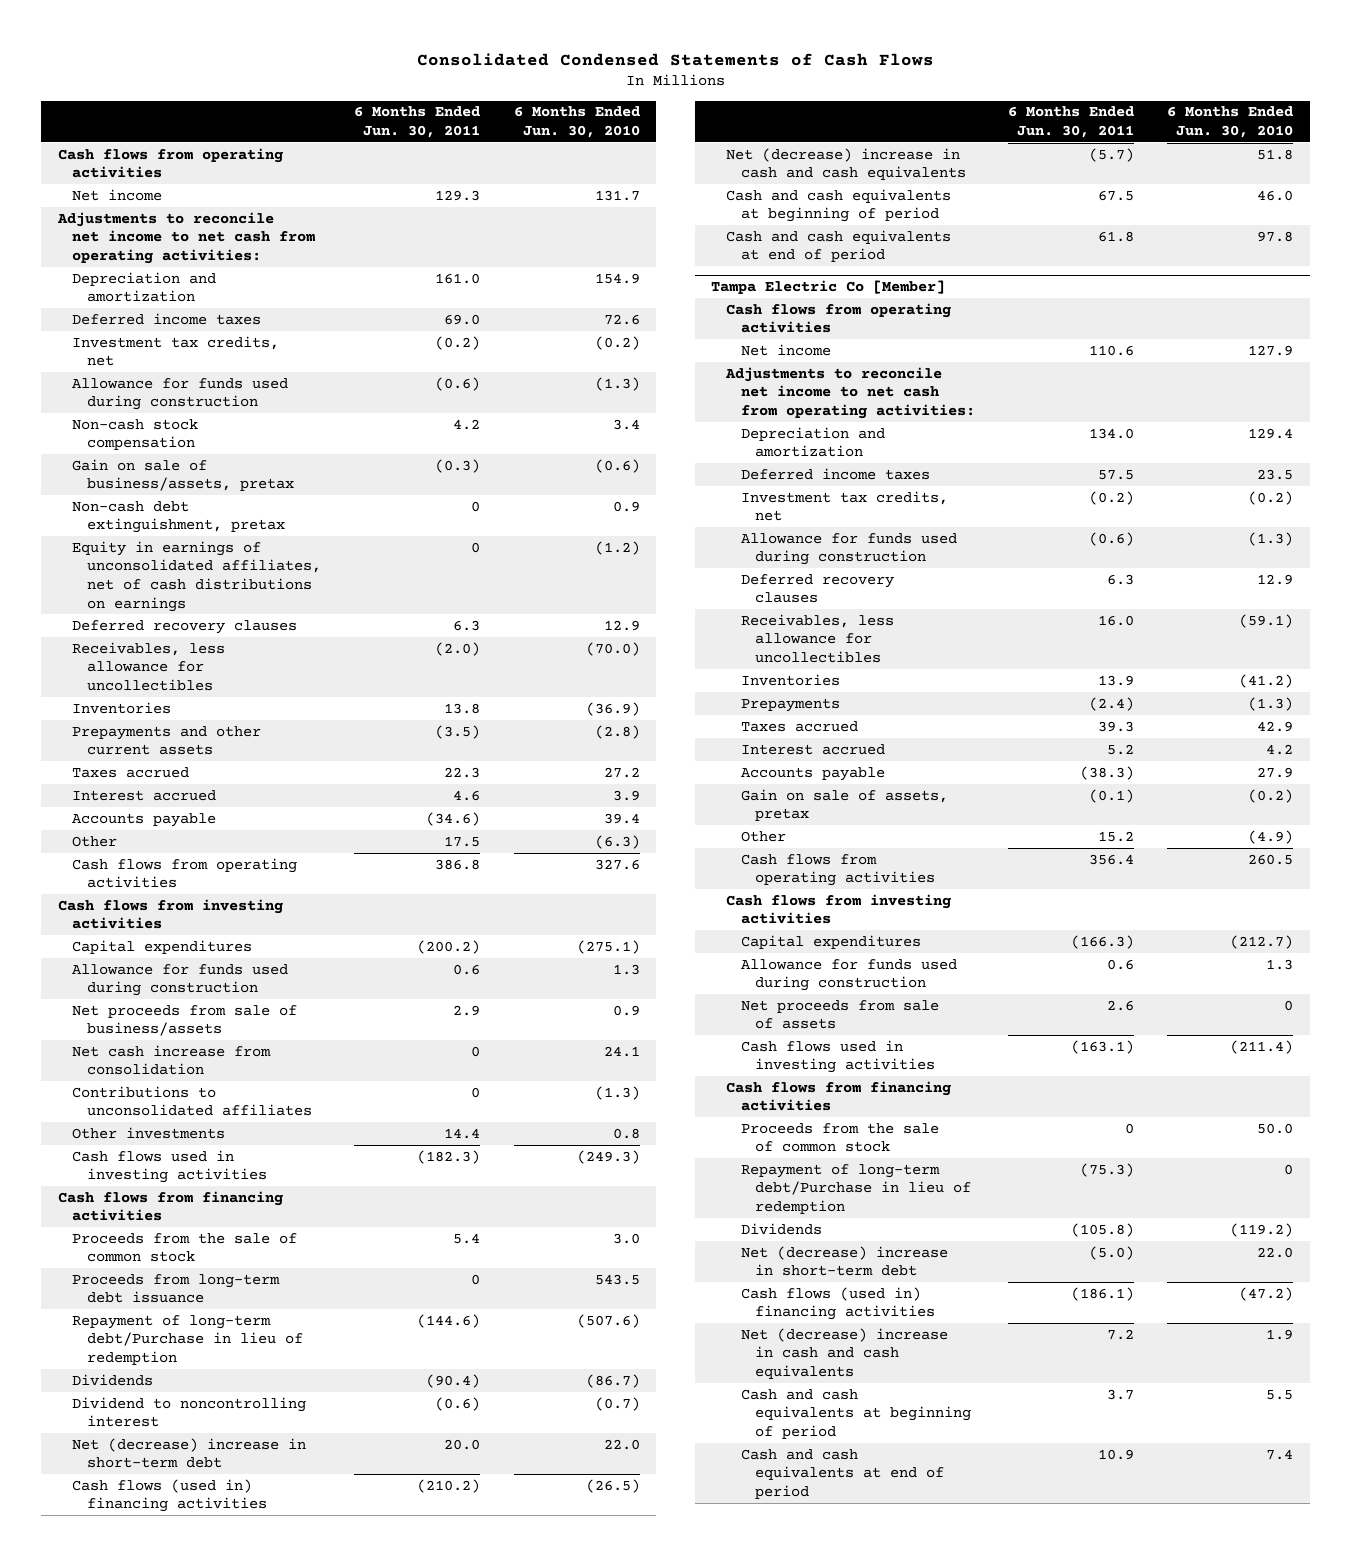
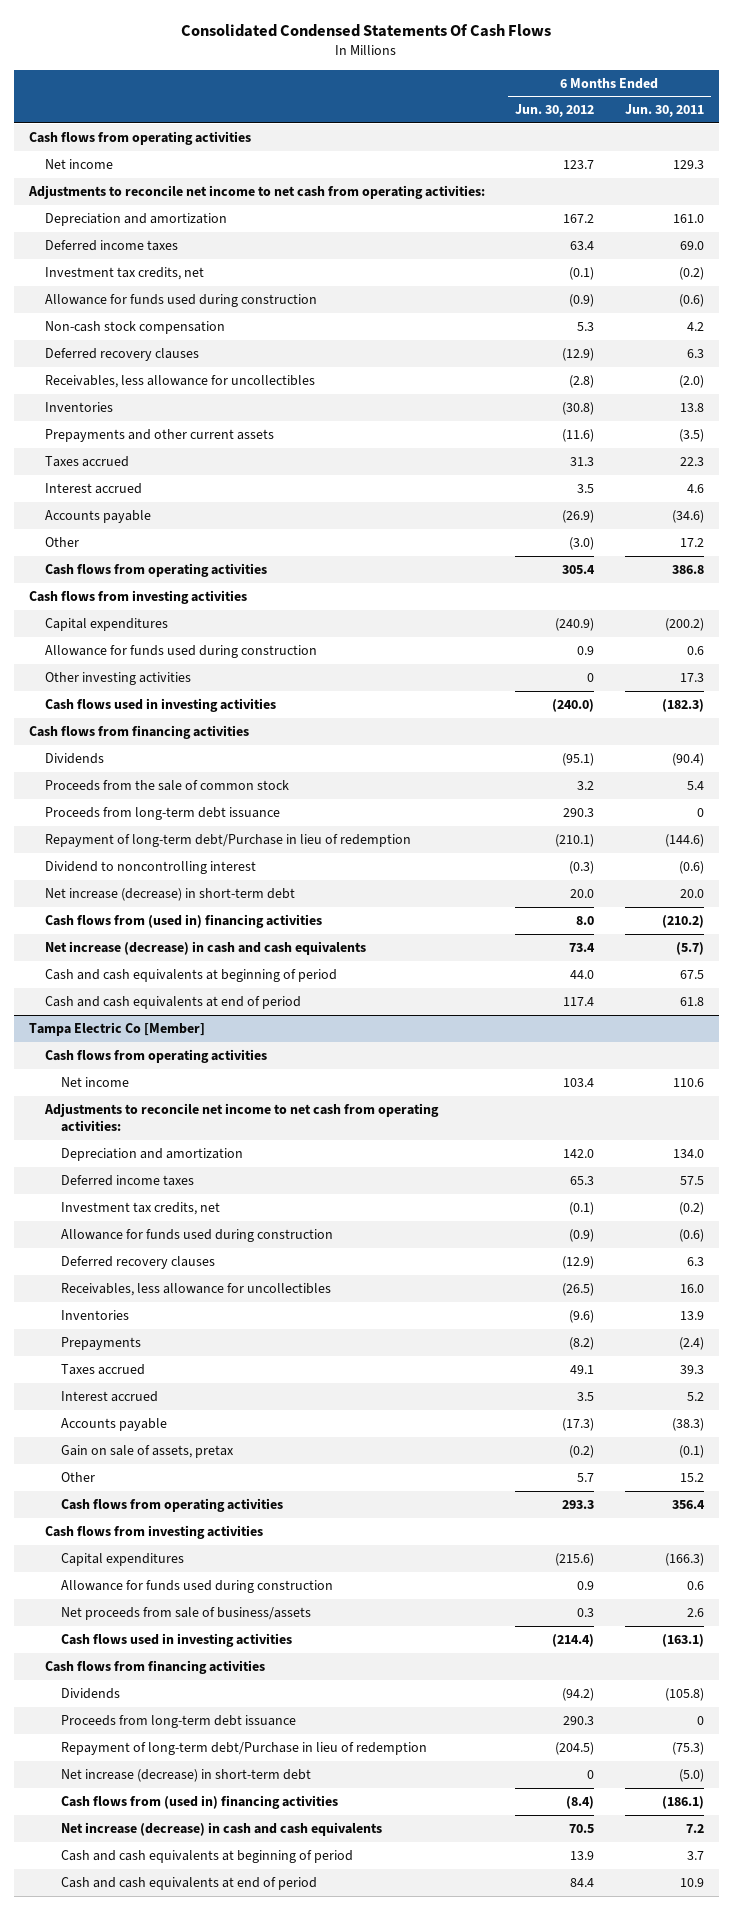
[416,52,934,66] Consolidated Condensed Statements of Cash Flows -> [181,24,552,38] Consolidated Condensed Statements Of Cash Flows
[513,106,640,139] 6 Months Ended Jun. 30, 2010 -> none
none -> [515,104,595,118] Jun. 30, 2012
[72,458,295,492] Gain on sale of business/assets, pretax -> none
[72,500,286,534] Non-cash debt extinguishment, pretax -> none
[72,540,322,612] Equity in earnings of unconsolidated affiliates, net of cash distributions on earnings -> none
[444,835,481,847] 17.5 -> [679,538,704,548] 17.2
[72,1004,298,1037] Net proceeds from sale of business/assets -> none
[72,1044,272,1076] Net cash increase from consolidation -> none
[72,1085,313,1117] Contributions to unconsolidated affiliates -> none
[72,1126,226,1139] Other investments -> [44,672,191,686] Other investing activities
[444,1127,481,1139] 14.4 -> [679,673,704,683] 17.3
[72,1373,154,1386] Dividends -> [44,753,104,765] Dividends
[72,1437,307,1469] Net (decrease) increase in short-term debt -> [44,888,295,902] Net increase (decrease) in short-term debt
[72,1478,268,1513] Cash flows (used in) financing activities -> [44,914,322,929] Cash flows from (used in) financing activities
[725,147,966,181] Net (decrease) increase in cash and cash equivalents -> [44,941,366,956] Net increase (decrease) in cash and cash equivalents
[740,999,939,1030] Net proceeds from sale of assets -> [60,1607,311,1621] Net proceeds from sale of business/assets
[740,1122,939,1153] Proceeds from the sale of common stock -> none
none -> [60,1715,296,1729] Proceeds from long-term debt issuance
[740,1163,972,1214] Repayment of long-term debt/Purchase in lieu of redemption -> [60,1742,427,1756] Repayment of long-term debt/Purchase in lieu of redemption
[740,1245,948,1277] Net (decrease) increase in short-term debt -> [60,1769,311,1783] Net increase (decrease) in short-term debt
[740,1286,936,1321] Cash flows (used in) financing activities -> [60,1795,338,1810] Cash flows from (used in) financing activities
[740,1327,948,1379] Net (decrease) increase in cash and cash equivalents -> [60,1822,382,1837] Net increase (decrease) in cash and cash equivalents

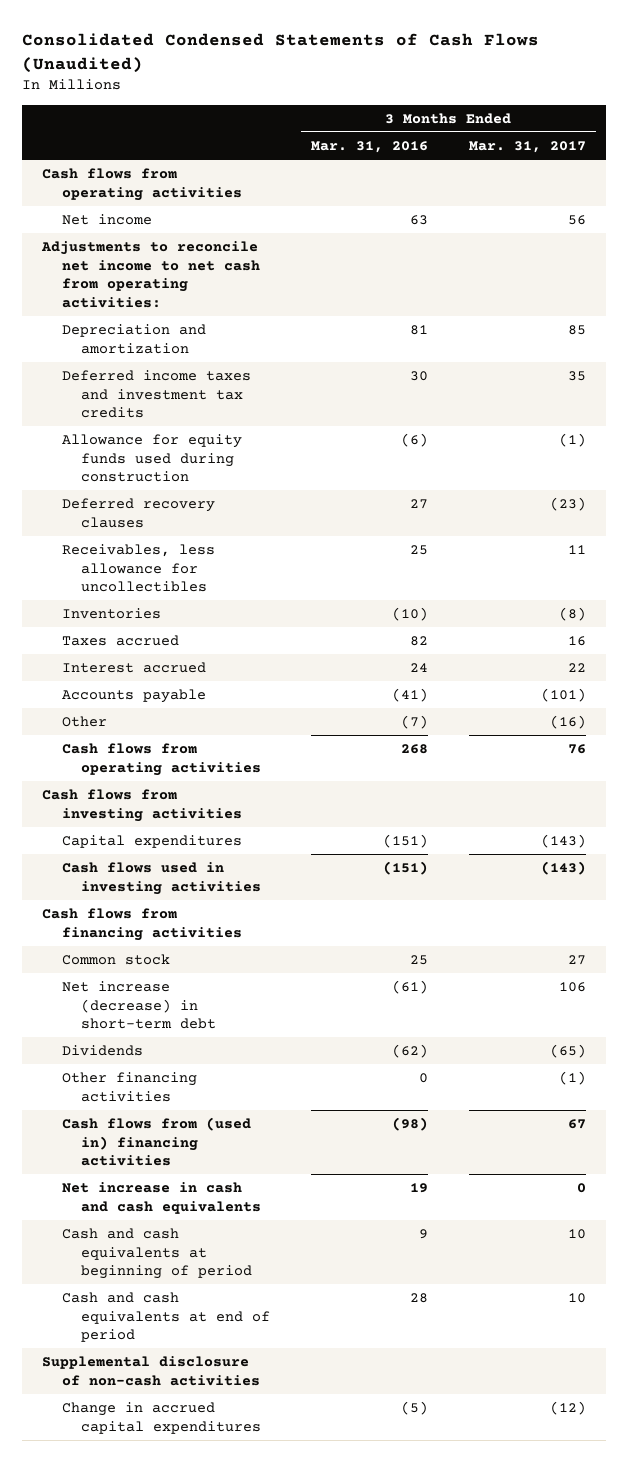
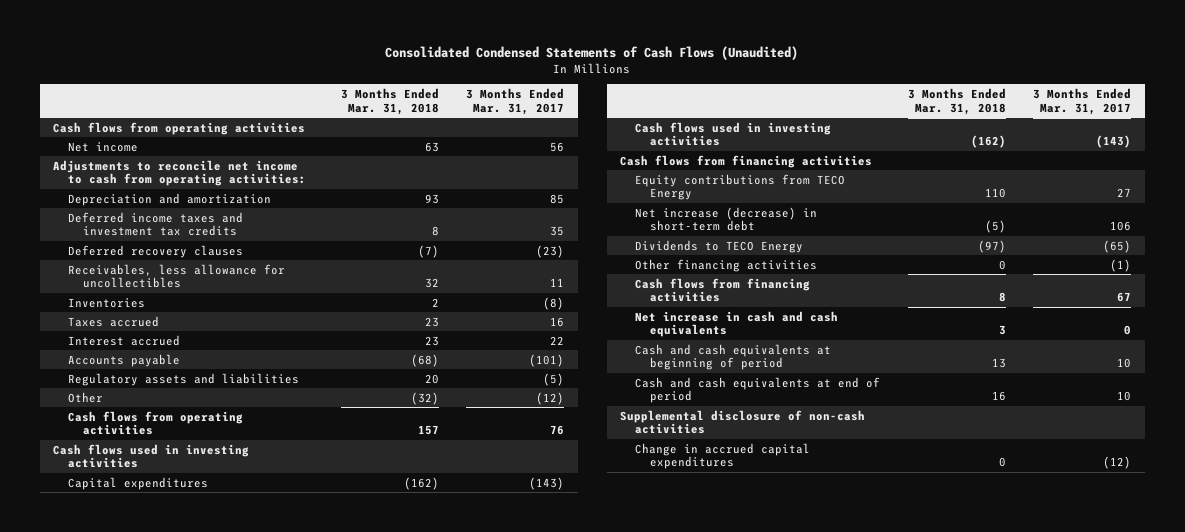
[310,141,428,154] Mar. 31, 2016 -> none
none -> [340,88,439,115] 3 Months Ended Mar. 31, 2018
[41,241,260,308] Adjustments to reconcile net income to net cash from operating activities: -> [53,159,307,187] Adjustments to reconcile net income to cash from operating activities:
[61,434,242,483] Allowance for equity funds used during construction -> none
none -> [68,372,300,386] Regulatory assets and liabilities
[549,715,586,730] (16) -> [536,391,565,405] (12)
[42,789,242,822] Cash flows from investing activities -> [53,443,250,469] Cash flows used in investing activities
[61,954,170,966] Common stock -> none
none -> [635,173,846,201] Equity contributions from TECO Energy
[61,1045,143,1057] Dividends -> [635,239,804,253] Dividends to TECO Energy
[61,1117,251,1167] Cash flows from (used in) financing activities -> [635,277,811,303] Cash flows from financing activities

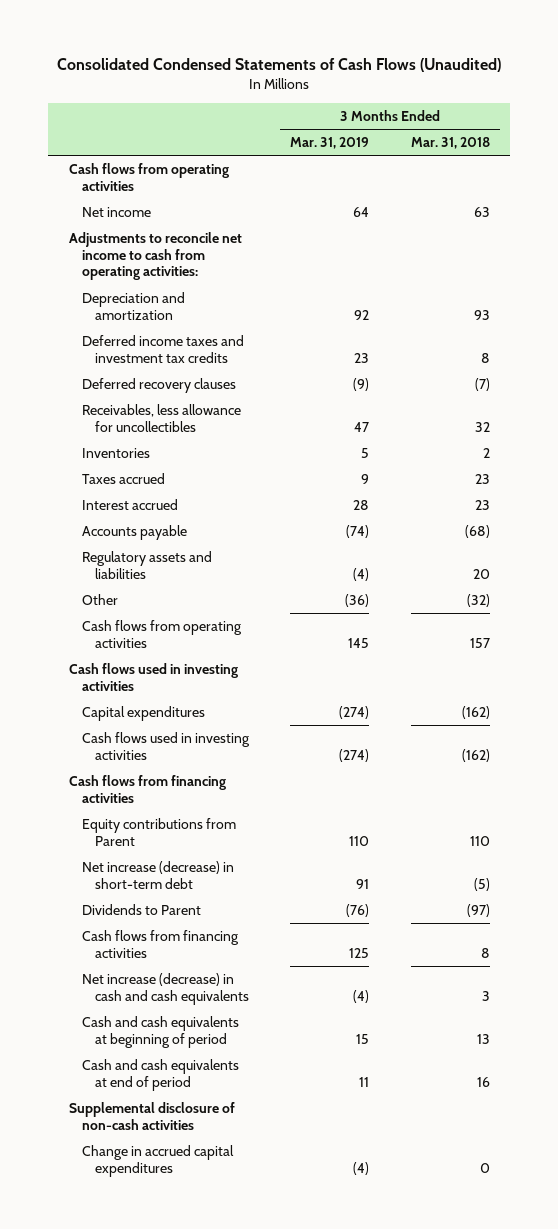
[466,88,565,115] 3 Months Ended Mar. 31, 2017 -> none
none -> [290,137,370,150] Mar. 31, 2019
[635,173,846,201] Equity contributions from TECO Energy -> [81,818,236,846] Equity contributions from Parent
[635,258,818,272] Other financing activities -> none
[635,239,804,253] Dividends to TECO Energy -> [81,904,201,916] Dividends to Parent
[635,310,839,338] Net increase in cash and cash equivalents -> [81,973,249,1005] Net increase (decrease) in cash and cash equivalents

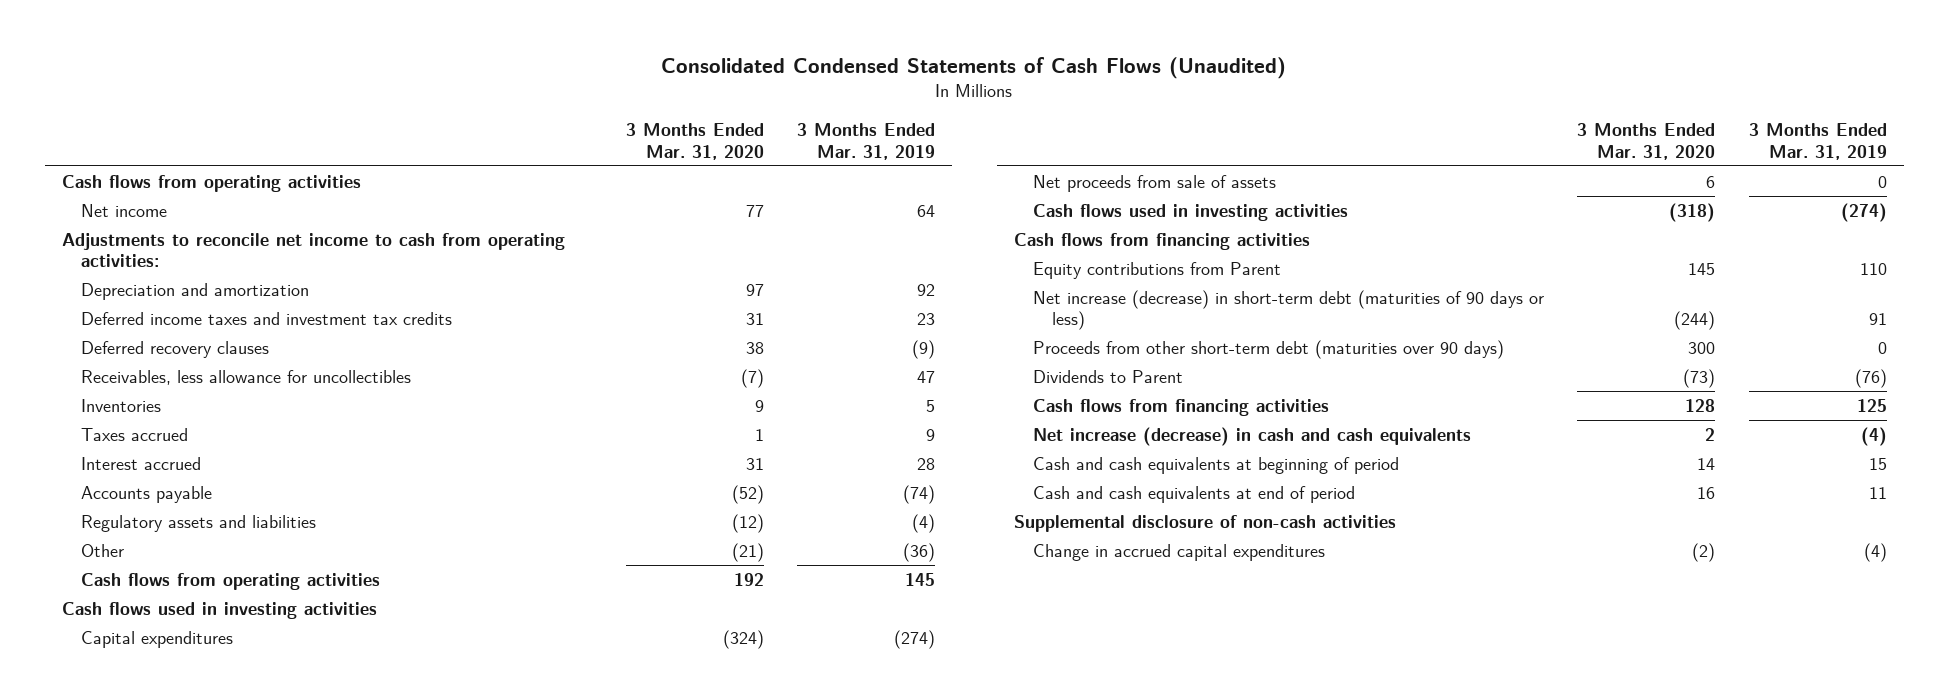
[410,137,490,150] Mar. 31, 2018 -> none
none -> [625,122,764,160] 3 Months Ended Mar. 31, 2020
none -> [1033,174,1277,192] Net proceeds from sale of assets
[81,861,234,889] Net increase (decrease) in short-term debt -> [1033,289,1545,331] Net increase (decrease) in short-term debt (maturities of 90 days or less)
none -> [1033,339,1505,359] Proceeds from other short-term debt (maturities over 90 days)

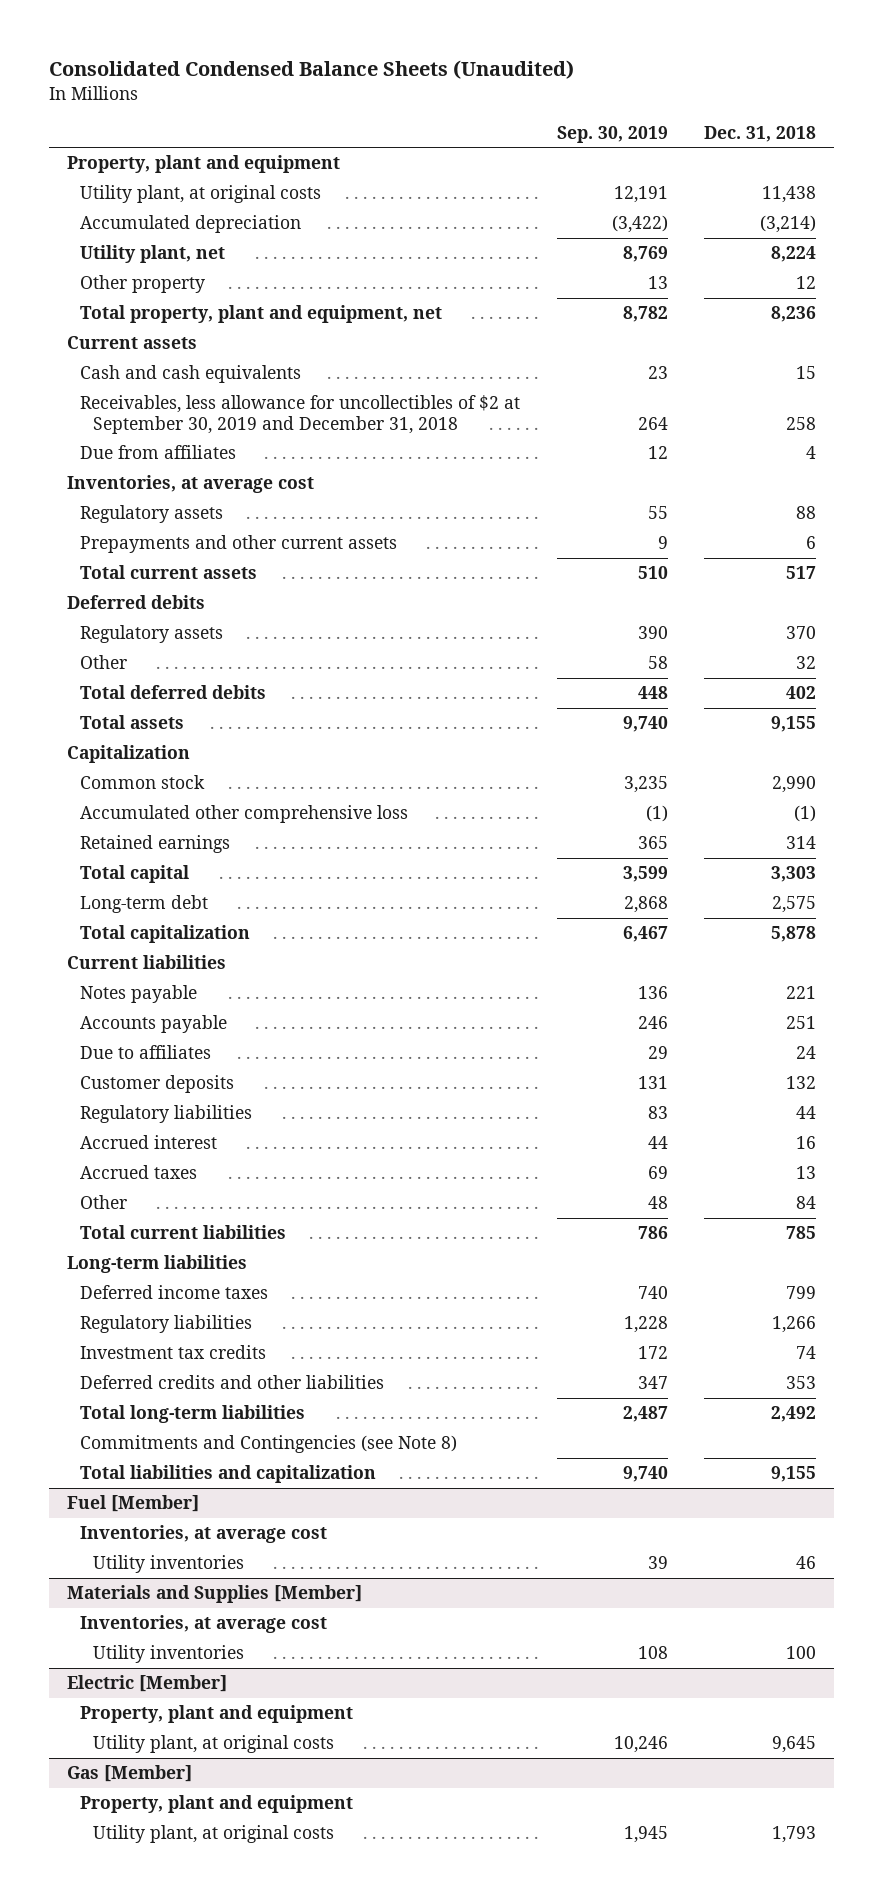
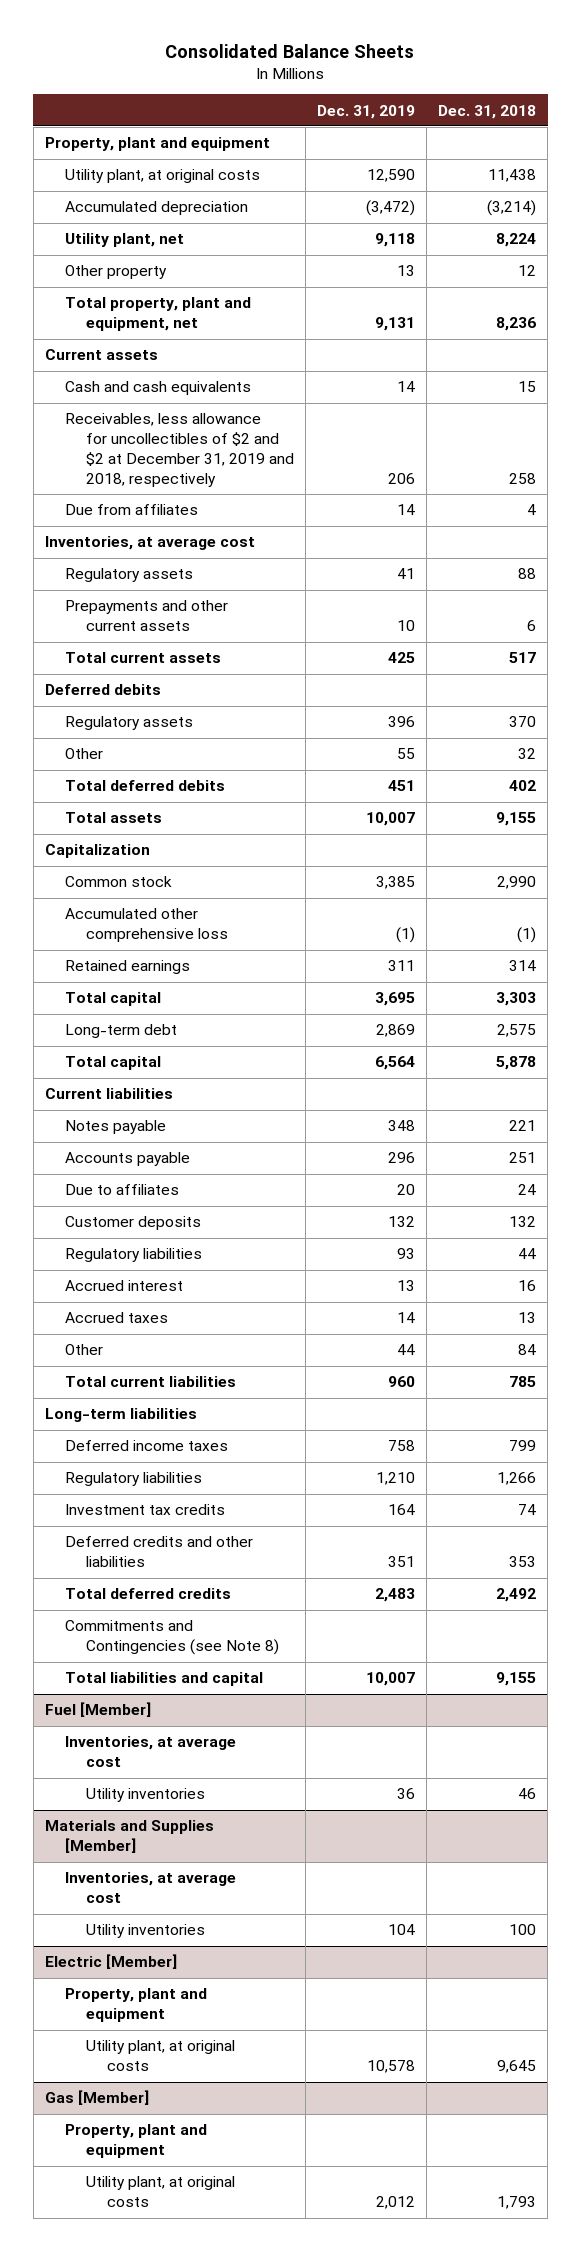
[48,60,574,80] Consolidated Condensed Balance Sheets (Unaudited) -> [165,43,415,58] Consolidated Balance Sheets
[556,125,668,143] Sep. 30, 2019 -> none
none -> [317,104,416,119] Dec. 31, 2019
[80,395,521,434] Receivables, less allowance for uncollectibles of $2 at September 30, 2019 and December 31, 2018 -> [65,413,295,488] Receivables, less allowance for uncollectibles of $2 and $2 at December 31, 2019 and 2018, respectively
[80,925,251,944] Total capitalization -> [65,1056,162,1071] Total capital
[80,1405,306,1424] Total long-term liabilities -> [65,1588,232,1600] Total deferred credits
[80,1465,377,1484] Total liabilities and capitalization -> [65,1672,264,1687] Total liabilities and capital

